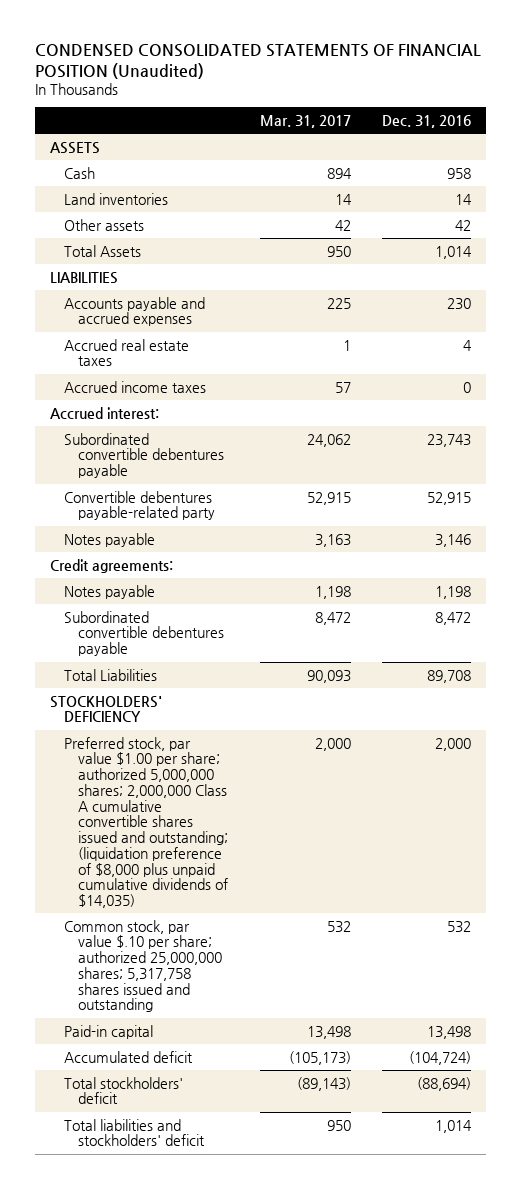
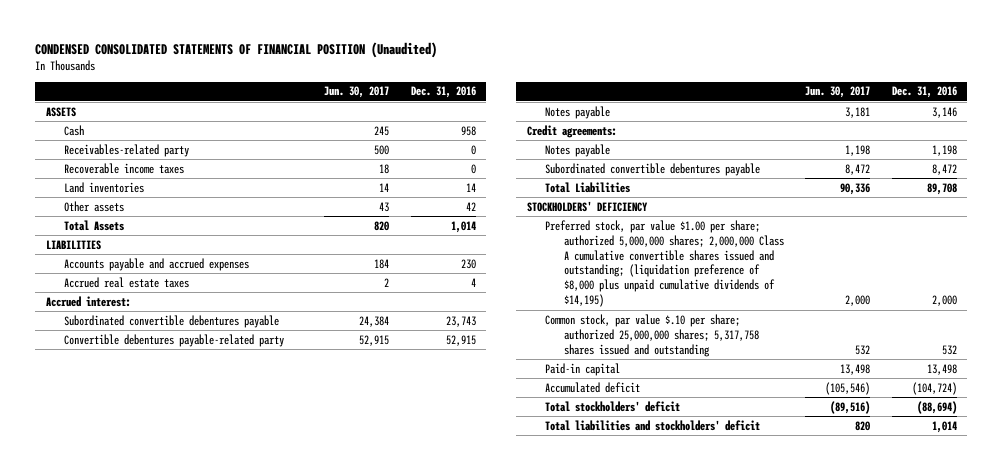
[259,114,351,128] Mar. 31, 2017 -> none
none -> [324,86,390,99] Jun. 30, 2017
none -> [64,143,190,157] Receivables-related party
none -> [64,162,185,174] Recoverable income taxes
[64,380,207,393] Accrued income taxes -> none
[64,736,229,909] Preferred stock, par value $1.00 per share; authorized 5,000,000 shares; 2,000,000 Class A cumulative convertible shares issued and outstanding; (liquidation preference of $8,000 plus unpaid cumulative dividends of $14,035) -> [545,219,785,308] Preferred stock, par value $1.00 per share; authorized 5,000,000 shares; 2,000,000 Class A cumulative convertible shares issued and outstanding; (liquidation preference of $8,000 plus unpaid cumulative dividends of $14,195)

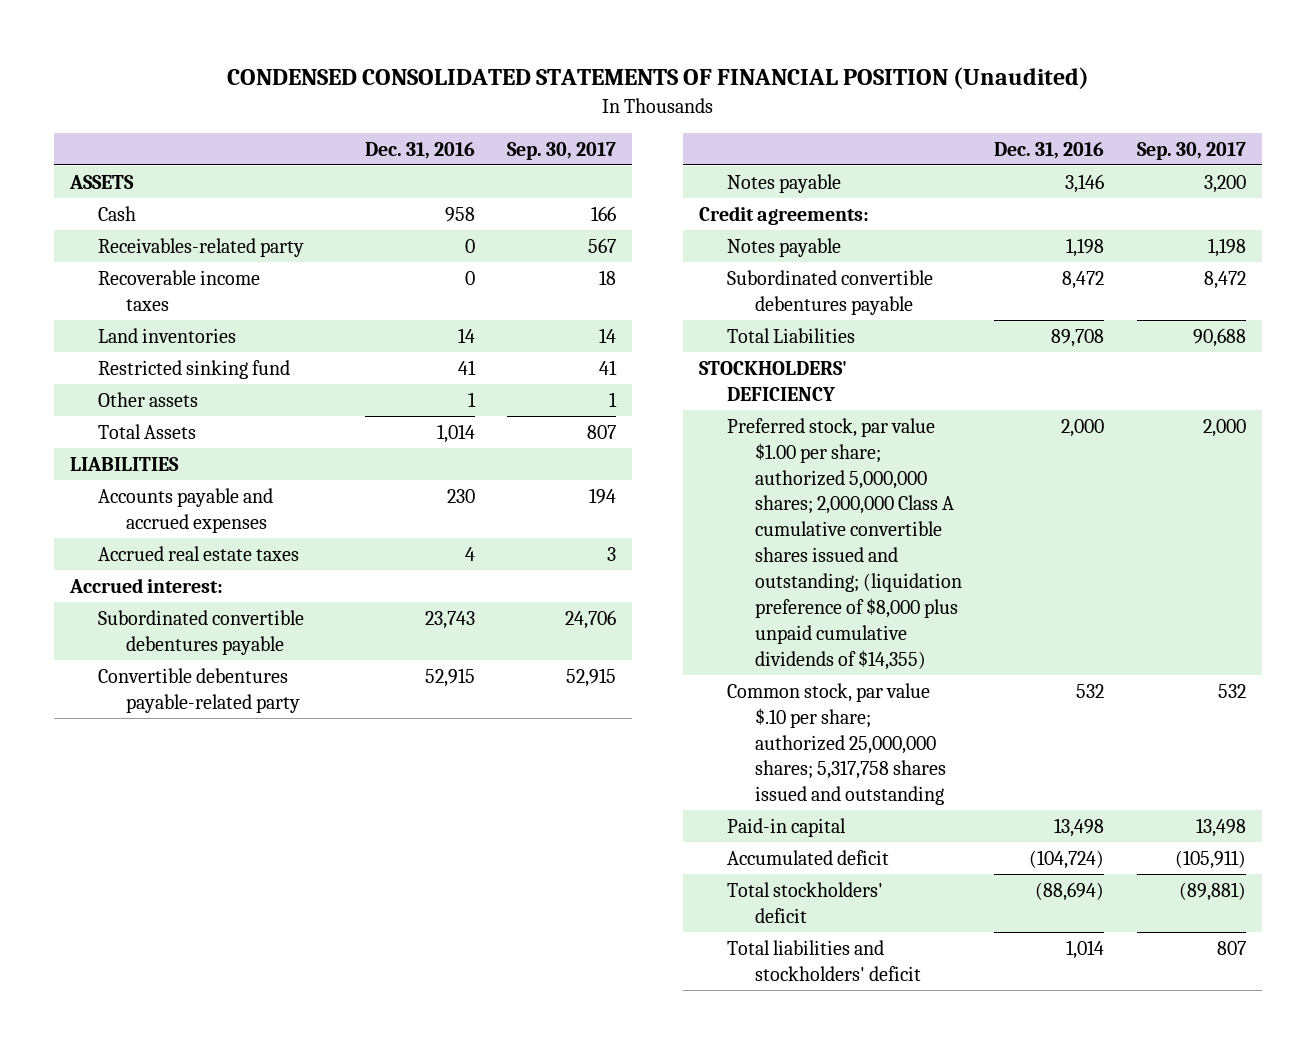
[324,86,390,99] Jun. 30, 2017 -> none
none -> [507,141,617,160] Sep. 30, 2017
none -> [97,359,290,379] Restricted sinking fund
[465,201,476,211] 42 -> [468,391,477,407] 1
[545,219,785,308] Preferred stock, par value $1.00 per share; authorized 5,000,000 shares; 2,000,000 Class A cumulative convertible shares issued and outstanding; (liquidation preference of $8,000 plus unpaid cumulative dividends of $14,195) -> [727,417,963,670] Preferred stock, par value $1.00 per share; authorized 5,000,000 shares; 2,000,000 Class A cumulative convertible shares issued and outstanding; (liquidation preference of $8,000 plus unpaid cumulative dividends of $14,355)

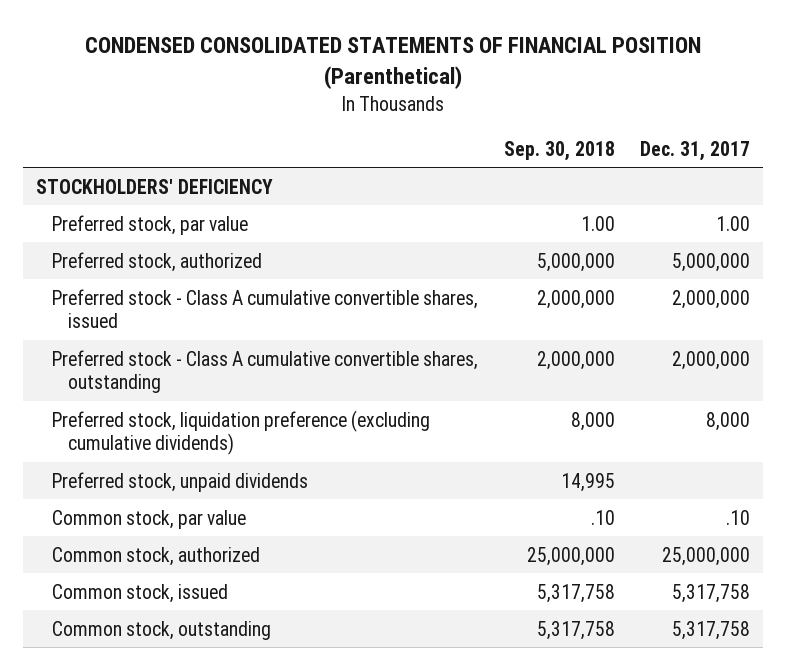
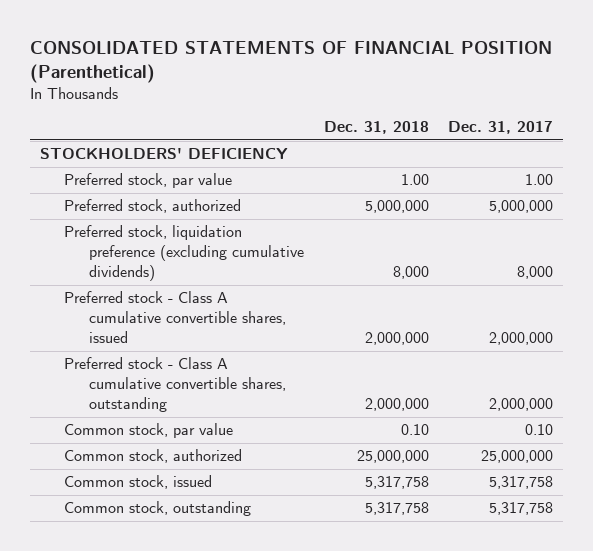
[85,37,702,90] CONDENSED CONSOLIDATED STATEMENTS OF FINANCIAL POSITION (Parenthetical) -> [29,40,552,83] CONSOLIDATED STATEMENTS OF FINANCIAL POSITION (Parenthetical)
[503,140,615,161] Sep. 30, 2018 -> none
none -> [323,121,429,135] Dec. 31, 2018
[51,409,430,456] Preferred stock, liquidation preference (excluding cumulative dividends) -> [64,225,305,282] Preferred stock, liquidation preference (excluding cumulative dividends)
[51,471,308,492] Preferred stock, unpaid dividends -> none
[726,509,751,525] .10 -> [525,424,554,436] 0.10

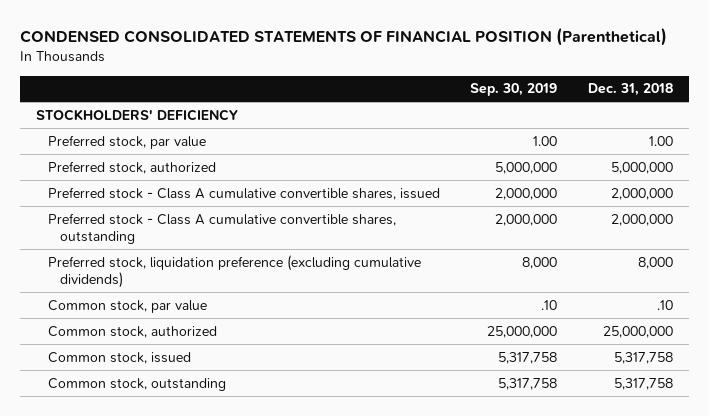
[29,40,552,83] CONSOLIDATED STATEMENTS OF FINANCIAL POSITION (Parenthetical) -> [20,28,668,47] CONDENSED CONSOLIDATED STATEMENTS OF FINANCIAL POSITION (Parenthetical)
[448,121,554,135] Dec. 31, 2017 -> none
none -> [470,83,558,97] Sep. 30, 2019
[64,225,305,282] Preferred stock, liquidation preference (excluding cumulative dividends) -> [47,254,421,288] Preferred stock, liquidation preference (excluding cumulative dividends)
[400,424,429,436] 0.10 -> [657,299,674,310] .10

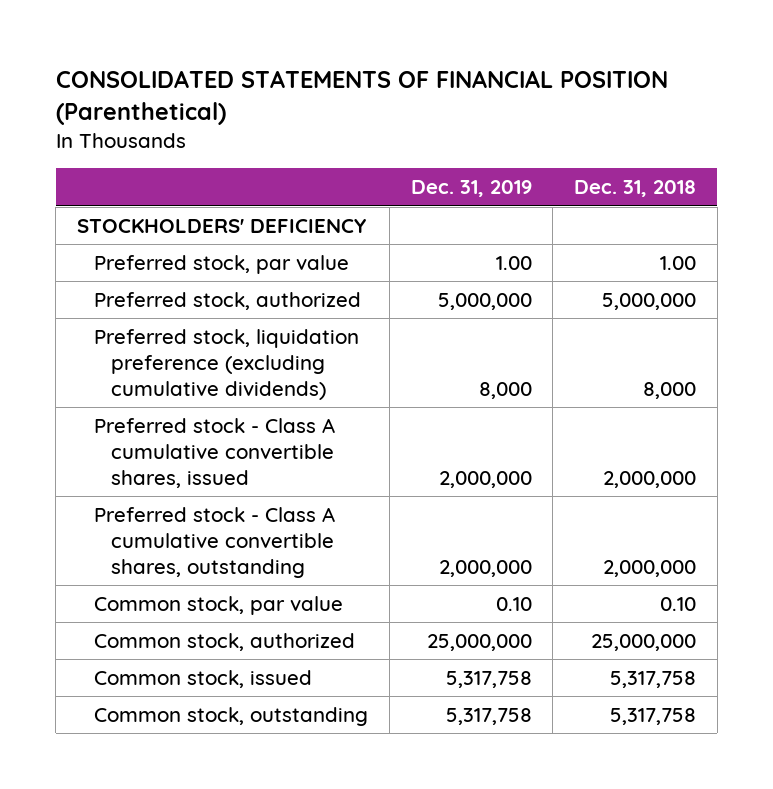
[20,28,668,47] CONDENSED CONSOLIDATED STATEMENTS OF FINANCIAL POSITION (Parenthetical) -> [55,69,668,125] CONSOLIDATED STATEMENTS OF FINANCIAL POSITION (Parenthetical)
[470,83,558,97] Sep. 30, 2019 -> none
none -> [410,180,532,198] Dec. 31, 2019
[47,254,421,288] Preferred stock, liquidation preference (excluding cumulative dividends) -> [93,329,359,401] Preferred stock, liquidation preference (excluding cumulative dividends)
[657,299,674,310] .10 -> [660,597,697,612] 0.10

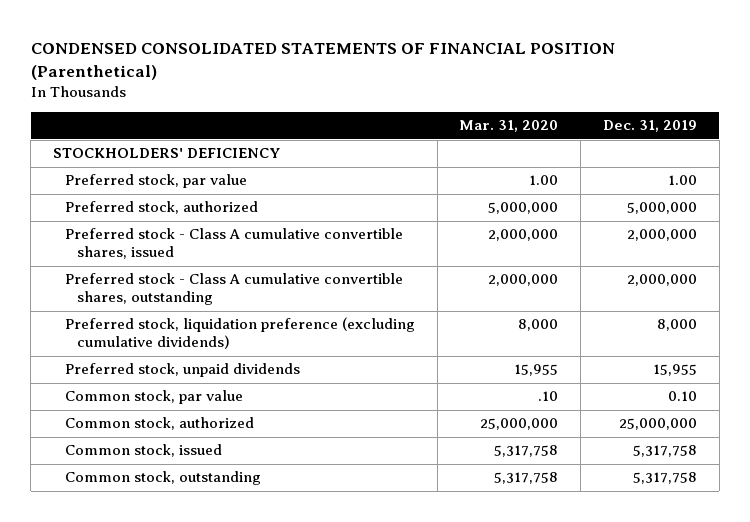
[55,69,668,125] CONSOLIDATED STATEMENTS OF FINANCIAL POSITION (Parenthetical) -> [30,42,615,80] CONDENSED CONSOLIDATED STATEMENTS OF FINANCIAL POSITION (Parenthetical)
[574,180,697,198] Dec. 31, 2018 -> none
none -> [459,120,559,133] Mar. 31, 2020
[93,329,359,401] Preferred stock, liquidation preference (excluding cumulative dividends) -> [64,317,415,350] Preferred stock, liquidation preference (excluding cumulative dividends)
none -> [64,363,300,378] Preferred stock, unpaid dividends

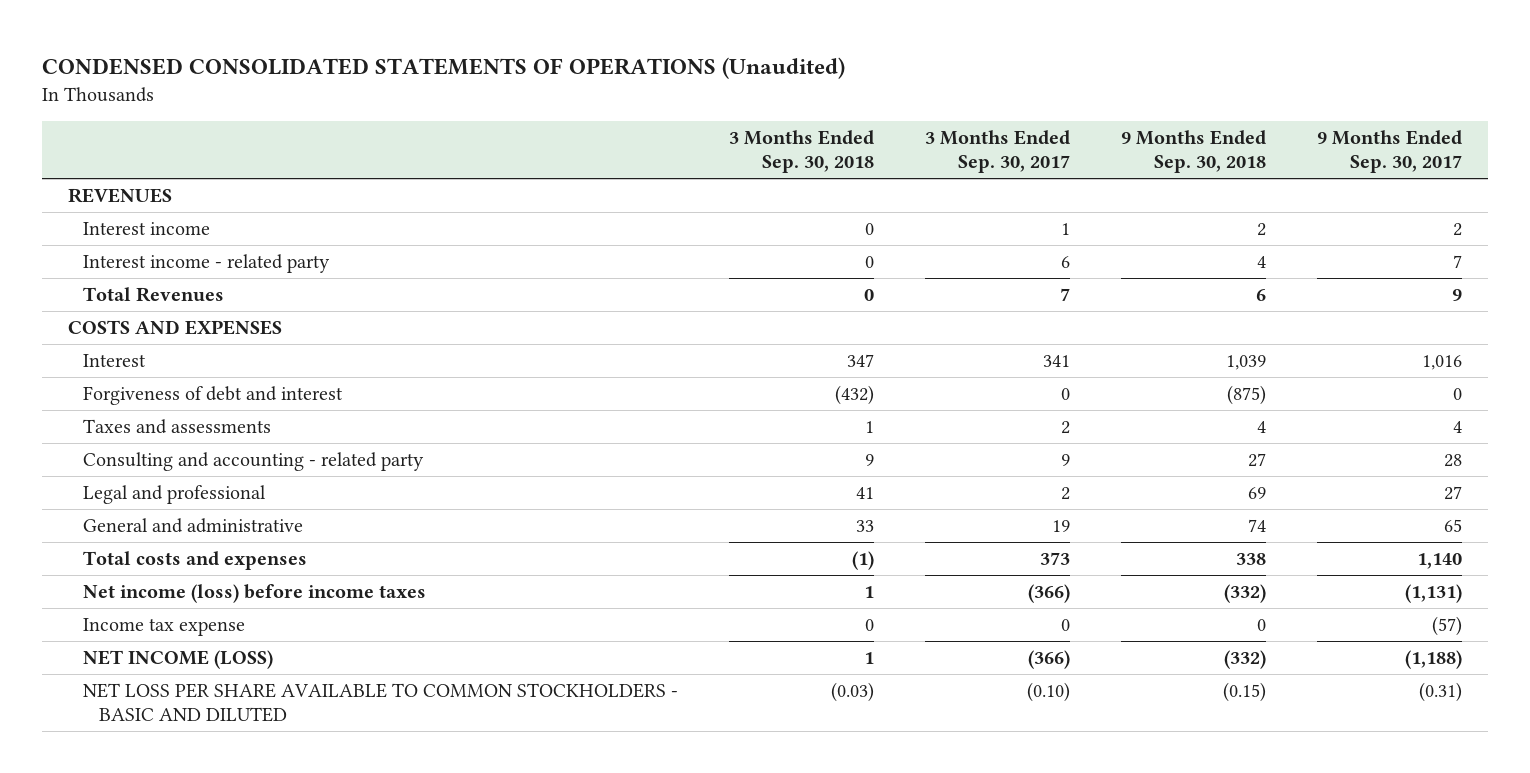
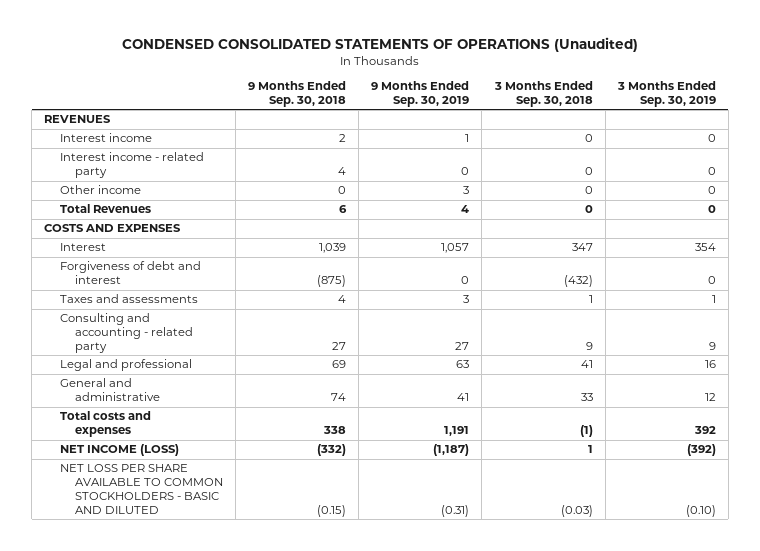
[925,130,1071,174] 3 Months Ended Sep. 30, 2017 -> none
[1317,130,1463,174] 9 Months Ended Sep. 30, 2017 -> none
none -> [371,80,470,107] 9 Months Ended Sep. 30, 2019
none -> [616,80,716,107] 3 Months Ended Sep. 30, 2019
none -> [59,185,141,195] Other income
[83,584,427,604] Net income (loss) before income taxes -> none
[83,618,246,637] Income tax expense -> none

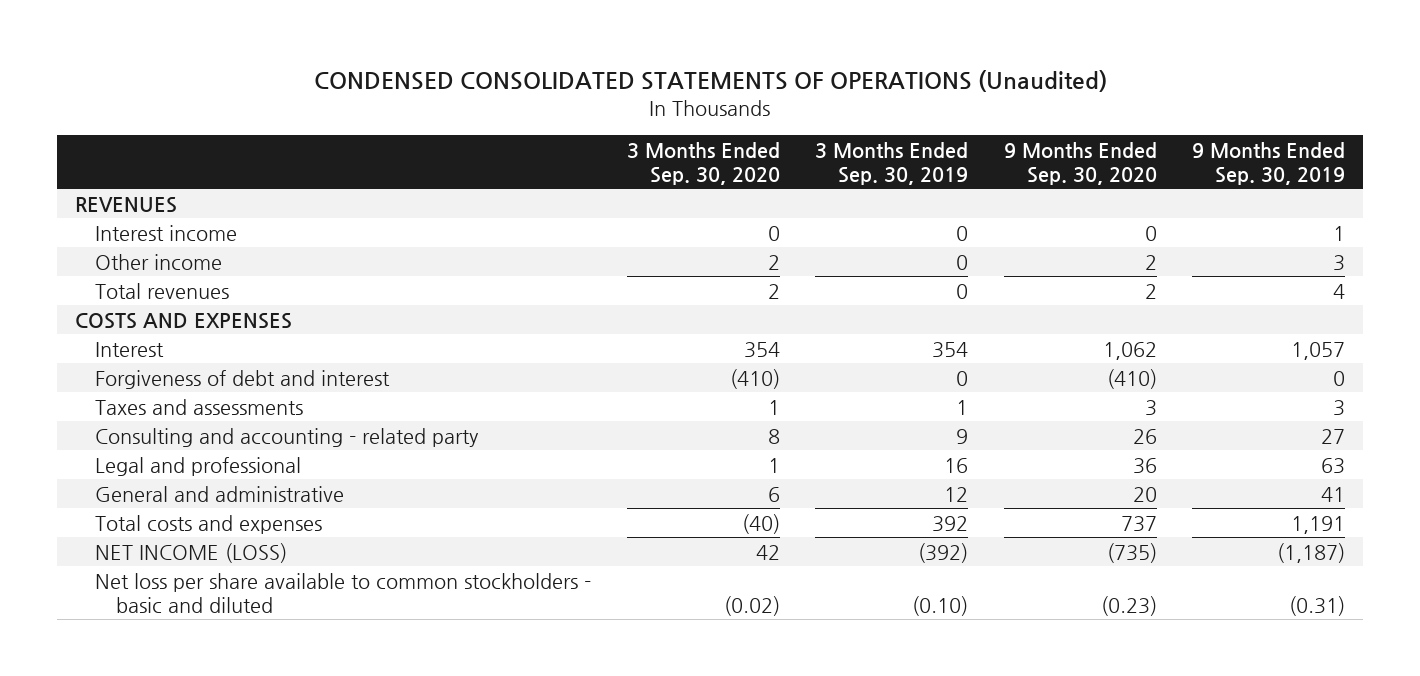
[248,80,347,107] 9 Months Ended Sep. 30, 2018 -> none
[493,80,593,107] 3 Months Ended Sep. 30, 2018 -> none
none -> [626,141,780,185] 3 Months Ended Sep. 30, 2020
none -> [1003,141,1157,185] 9 Months Ended Sep. 30, 2020
[59,152,204,179] Interest income - related party -> none
[59,204,151,214] Total Revenues -> [95,282,230,299] Total revenues
[59,464,224,514] NET LOSS PER SHARE AVAILABLE TO COMMON STOCKHOLDERS - BASIC AND DILUTED -> [95,572,592,613] Net loss per share available to common stockholders - basic and diluted

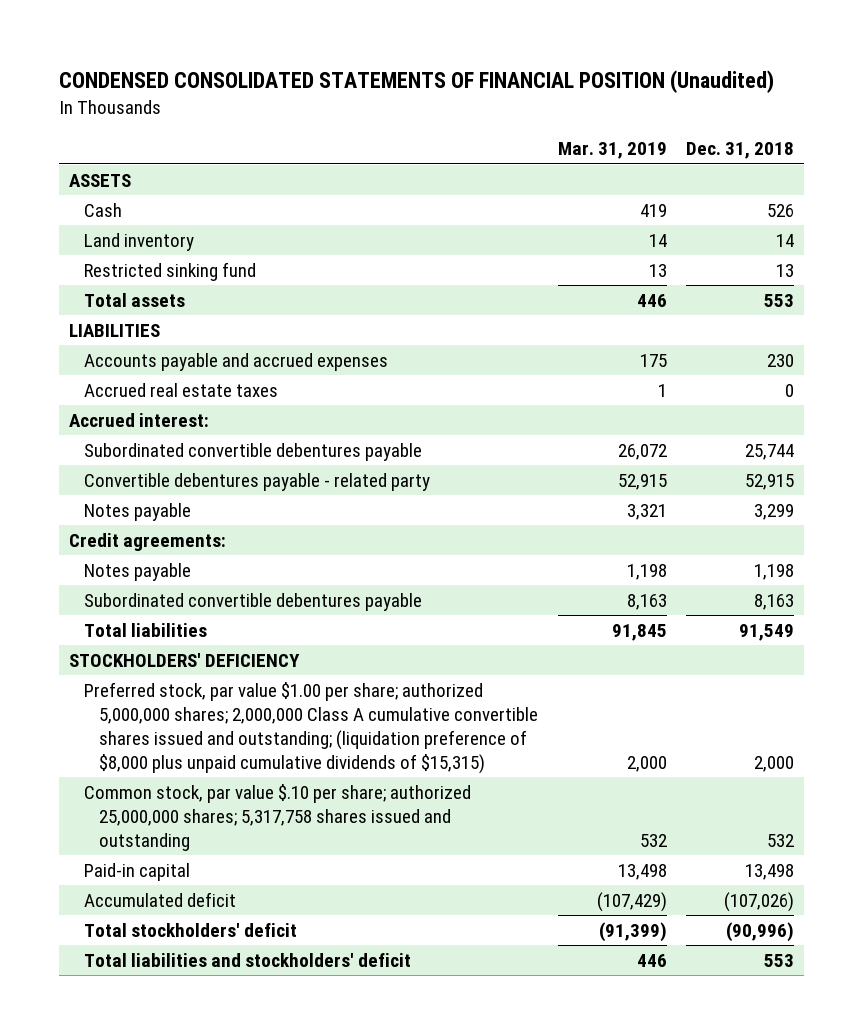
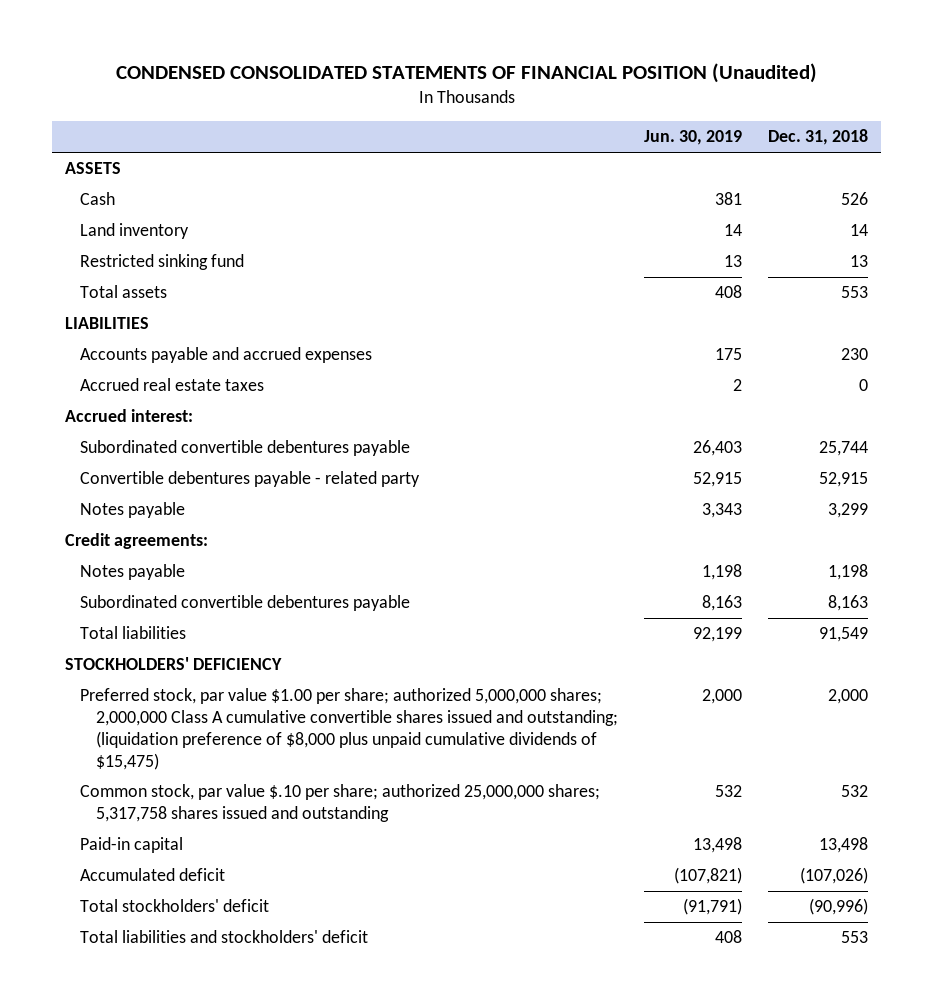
[557,142,667,160] Mar. 31, 2019 -> none
none -> [644,130,743,146] Jun. 30, 2019
[83,681,539,774] Preferred stock, par value $1.00 per share; authorized 5,000,000 shares; 2,000,000 Class A cumulative convertible shares issued and outstanding; (liquidation preference of $8,000 plus unpaid cumulative dividends of $15,315) -> [80,688,618,770] Preferred stock, par value $1.00 per share; authorized 5,000,000 shares; 2,000,000 Class A cumulative convertible shares issued and outstanding; (liquidation preference of $8,000 plus unpaid cumulative dividends of $15,475)

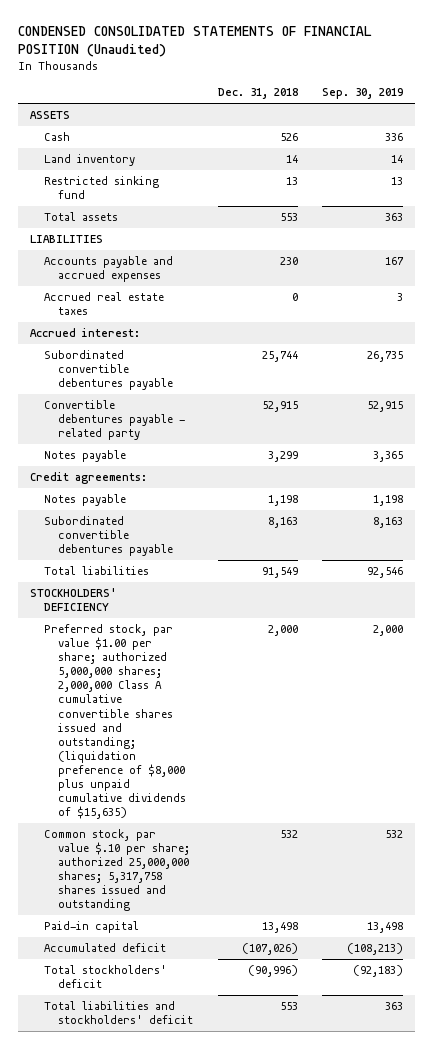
[644,130,743,146] Jun. 30, 2019 -> none
none -> [322,88,404,100] Sep. 30, 2019
[80,688,618,770] Preferred stock, par value $1.00 per share; authorized 5,000,000 shares; 2,000,000 Class A cumulative convertible shares issued and outstanding; (liquidation preference of $8,000 plus unpaid cumulative dividends of $15,475) -> [44,623,187,820] Preferred stock, par value $1.00 per share; authorized 5,000,000 shares; 2,000,000 Class A cumulative convertible shares issued and outstanding; (liquidation preference of $8,000 plus unpaid cumulative dividends of $15,635)

